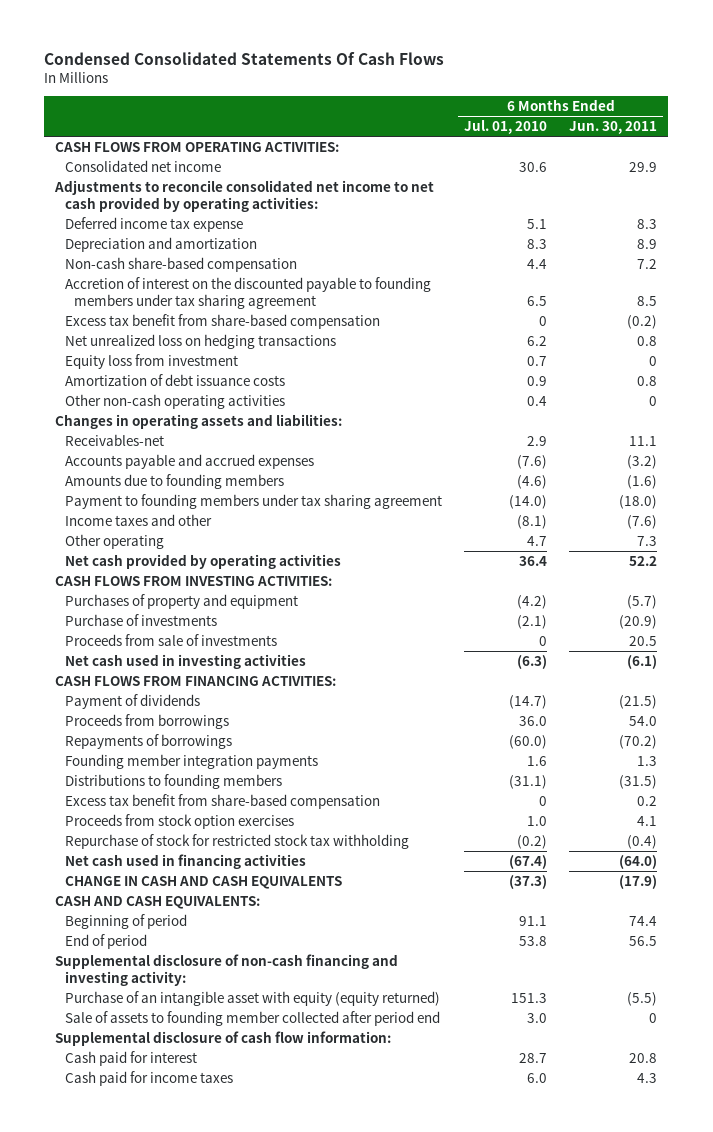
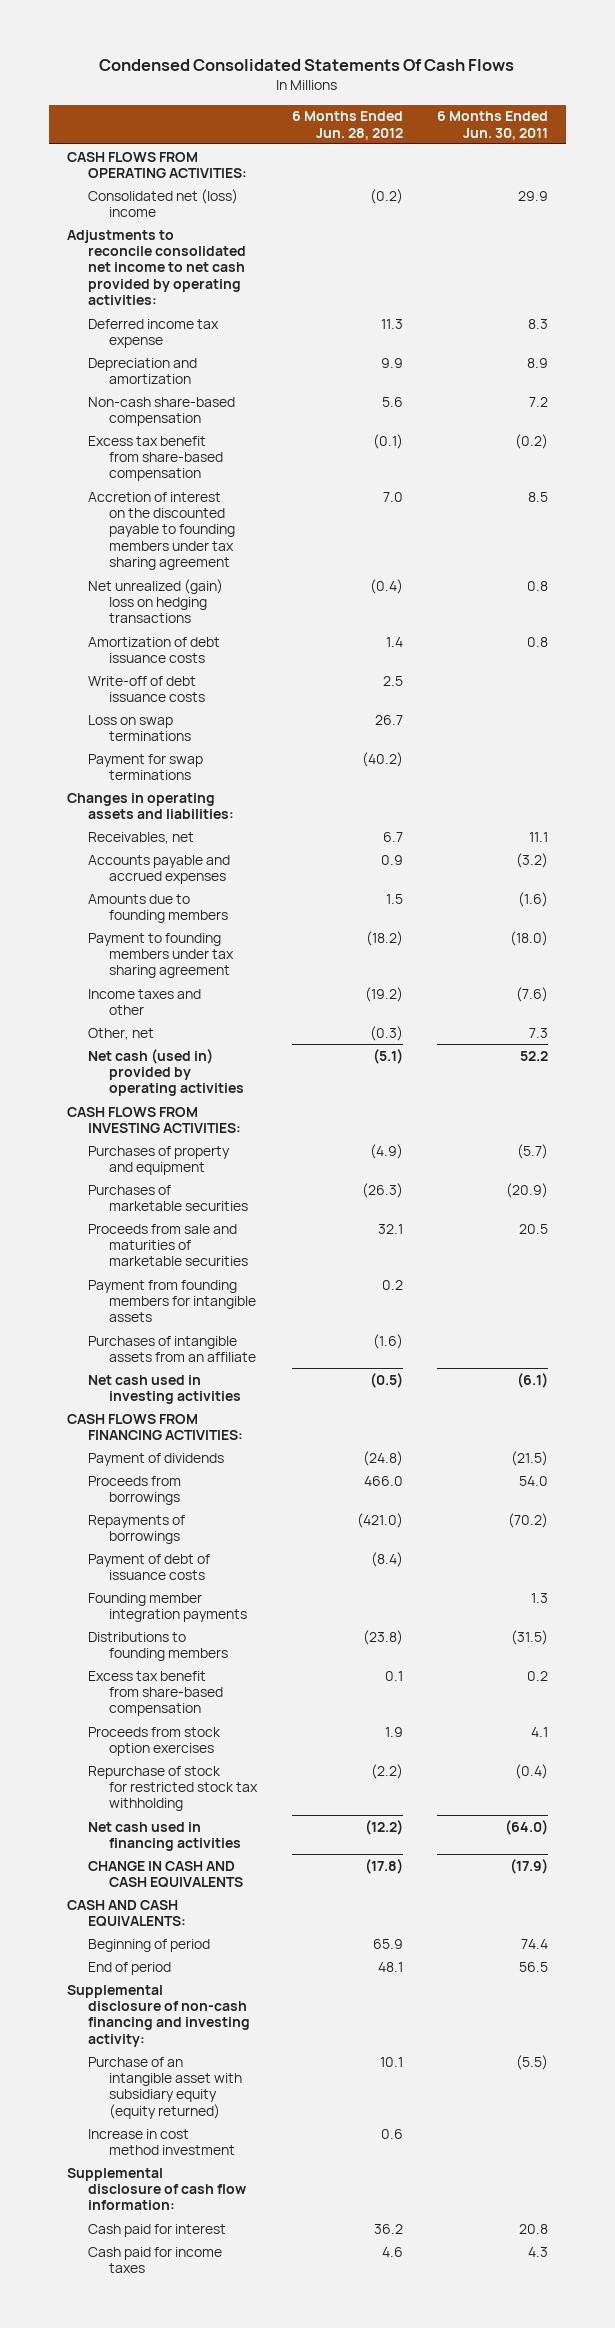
[463,120,547,135] Jul. 01, 2010 -> none
none -> [291,111,403,140] 6 Months Ended Jun. 28, 2012
[64,159,221,172] Consolidated net income -> [87,188,238,218] Consolidated net (loss) income
[64,353,238,369] Equity loss from investment -> none
[64,276,431,309] Accretion of interest on the discounted payable to founding members under tax sharing agreement -> [87,491,235,571] Accretion of interest on the discounted payable to founding members under tax sharing agreement
[64,333,336,349] Net unrealized loss on hedging transactions -> [87,578,223,624] Net unrealized (gain) loss on hedging transactions
[64,393,285,409] Other non-cash operating activities -> none
none -> [87,675,205,703] Write-off of debt issuance costs
none -> [87,714,191,742] Loss on swap terminations
none -> [87,753,203,781] Payment for swap terminations
[64,433,164,446] Receivables-net -> [87,831,194,844] Receivables, net
[64,533,164,549] Other operating -> [87,1027,154,1040] Other, net
[64,553,341,569] Net cash provided by operating activities -> [87,1048,244,1097] Net cash (used in) provided by operating activities
[64,613,217,626] Purchase of investments -> [87,1184,248,1212] Purchases of marketable securities
[64,633,277,646] Proceeds from sale of investments -> [87,1223,248,1267] Proceeds from sale and maturities of marketable securities
none -> [87,1279,256,1323] Payment from founding members for intangible assets
none -> [87,1335,256,1363] Purchases of intangible assets from an affiliate
none -> [87,1553,210,1581] Payment of debt of issuance costs
[64,1010,440,1026] Sale of assets to founding member collected after period end -> none
[64,990,440,1006] Purchase of an intangible asset with equity (equity returned) -> [87,2056,242,2119] Purchase of an intangible asset with subsidiary equity (equity returned)
none -> [87,2128,235,2156] Increase in cost method investment

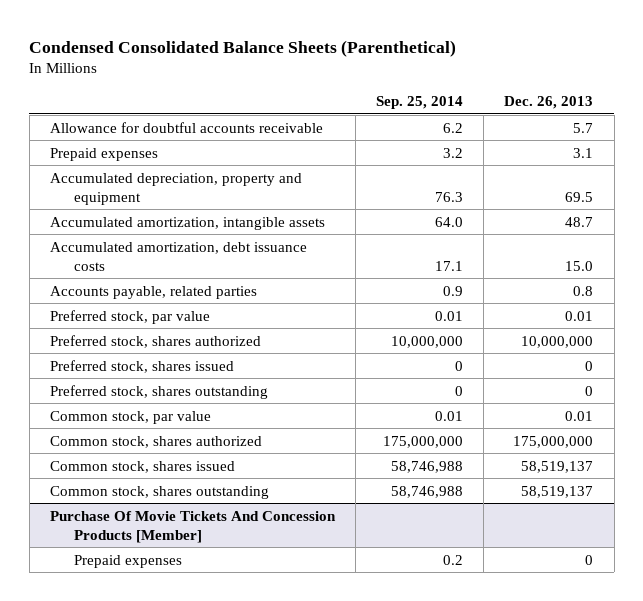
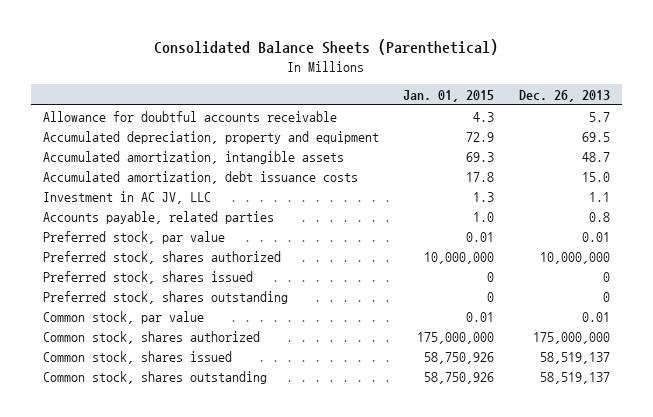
[29,39,457,57] Condensed Consolidated Balance Sheets (Parenthetical) -> [154,39,499,56] Consolidated Balance Sheets (Parenthetical)
[376,96,464,110] Sep. 25, 2014 -> none
none -> [403,90,495,103] Jan. 01, 2015
[49,147,158,161] Prepaid expenses -> none
none -> [42,190,211,204] Investment in AC JV, LLC
[49,510,336,543] Purchase Of Movie Tickets And Concession Products [Member] -> none
[73,554,182,568] Prepaid expenses -> none

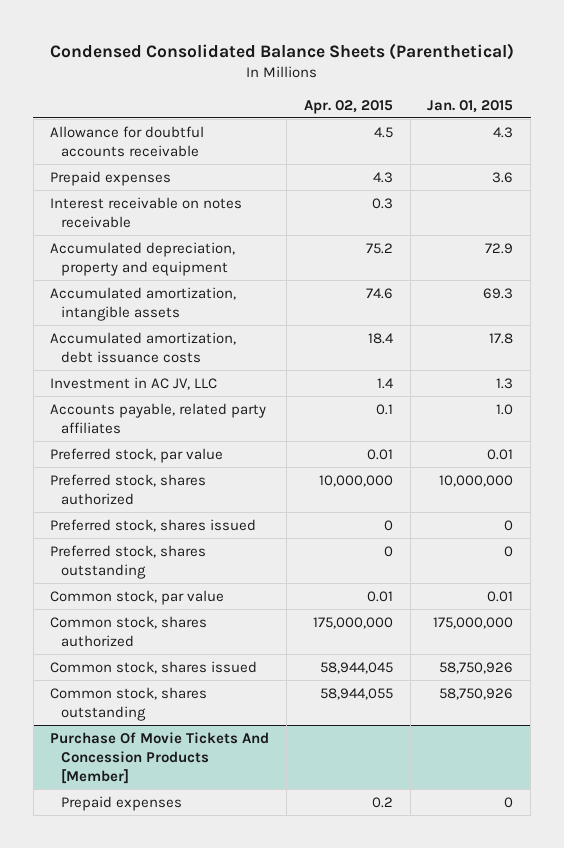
[154,39,499,56] Consolidated Balance Sheets (Parenthetical) -> [49,42,514,60] Condensed Consolidated Balance Sheets (Parenthetical)
[518,90,610,103] Dec. 26, 2013 -> none
none -> [303,99,393,114] Apr. 02, 2015
none -> [50,170,172,186] Prepaid expenses
none -> [50,196,243,228] Interest receivable on notes receivable
[42,210,274,224] Accounts payable, related parties -> [50,402,267,434] Accounts payable, related party affiliates
none -> [50,731,270,785] Purchase Of Movie Tickets And Concession Products [Member]
none -> [61,795,183,811] Prepaid expenses

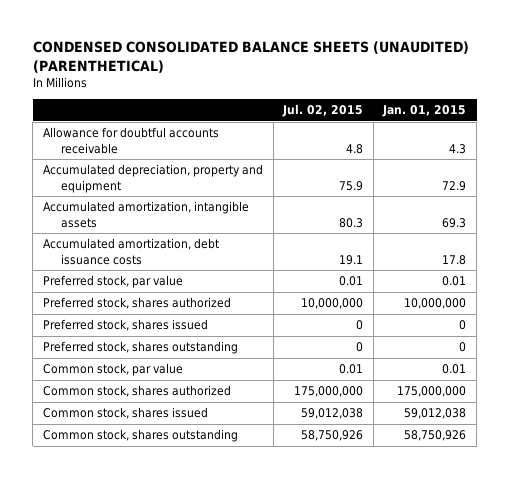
[49,42,514,60] Condensed Consolidated Balance Sheets (Parenthetical) -> [32,40,469,73] CONDENSED CONSOLIDATED BALANCE SHEETS (UNAUDITED) (PARENTHETICAL)
[303,99,393,114] Apr. 02, 2015 -> none
none -> [282,104,364,118] Jul. 02, 2015
[50,170,172,186] Prepaid expenses -> none
[50,196,243,228] Interest receivable on notes receivable -> none
[50,376,218,390] Investment in AC JV, LLC -> none
[50,402,267,434] Accounts payable, related party affiliates -> none
[439,661,514,674] 58,750,926 -> [404,408,467,420] 59,012,038
[50,731,270,785] Purchase Of Movie Tickets And Concession Products [Member] -> none
[61,795,183,811] Prepaid expenses -> none

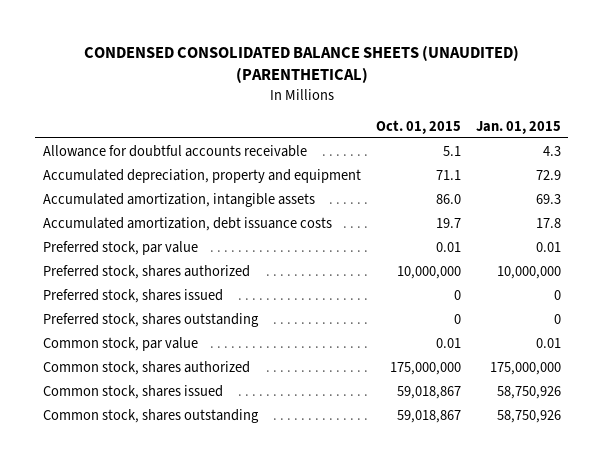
[282,104,364,118] Jul. 02, 2015 -> none
none -> [375,119,461,134] Oct. 01, 2015
[404,408,467,420] 59,012,038 -> [496,385,561,399] 58,750,926

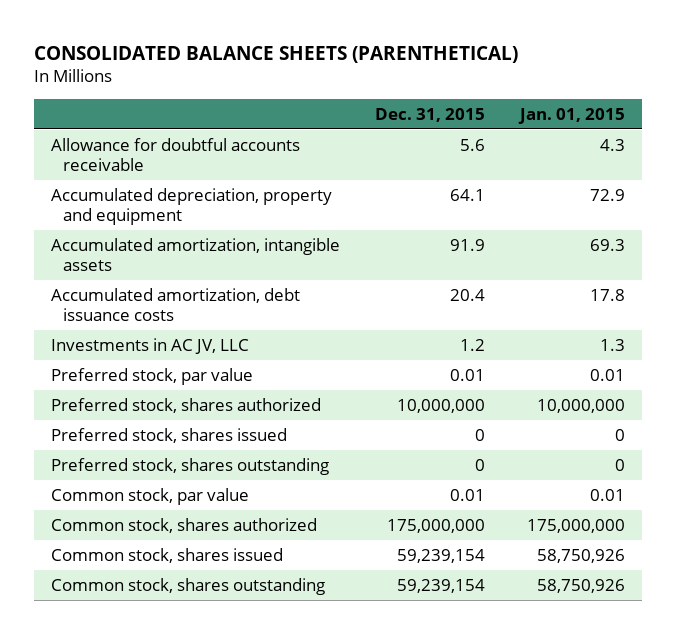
[83,44,519,84] CONDENSED CONSOLIDATED BALANCE SHEETS (UNAUDITED) (PARENTHETICAL) -> [33,45,518,63] CONSOLIDATED BALANCE SHEETS (PARENTHETICAL)
[375,119,461,134] Oct. 01, 2015 -> none
none -> [374,107,485,122] Dec. 31, 2015
none -> [51,337,250,354] Investments in AC JV, LLC

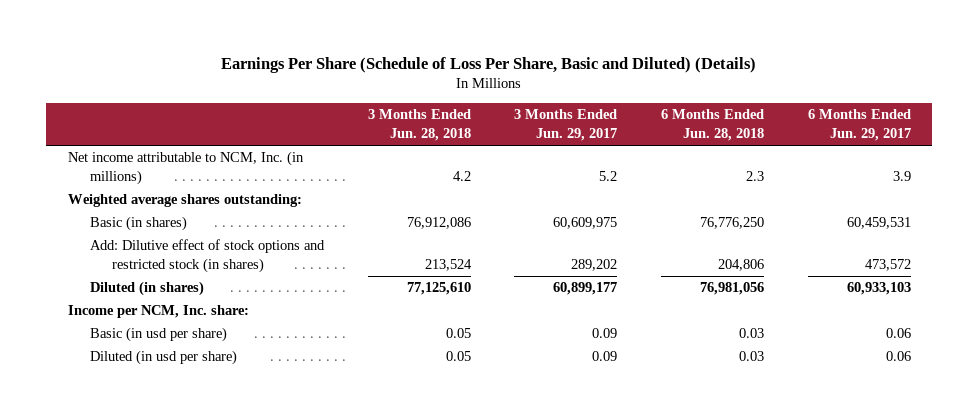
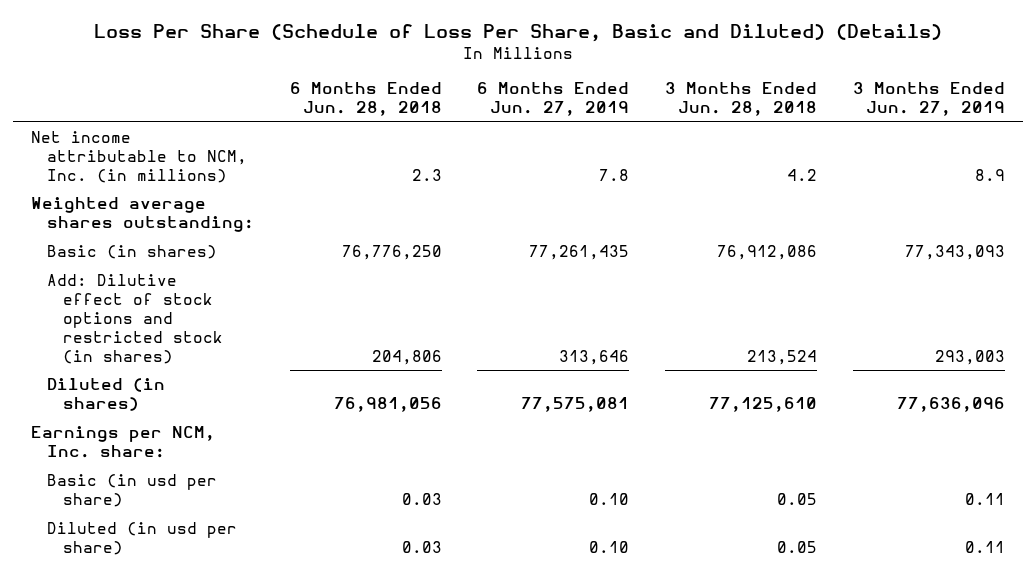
[221,56,757,73] Earnings Per Share (Schedule of Loss Per Share, Basic and Diluted) (Details) -> [93,23,942,42] Loss Per Share (Schedule of Loss Per Share, Basic and Diluted) (Details)
[514,109,618,142] 3 Months Ended Jun. 29, 2017 -> none
[807,109,911,142] 6 Months Ended Jun. 29, 2017 -> none
none -> [477,82,630,117] 6 Months Ended Jun. 27, 2019
none -> [852,82,1005,117] 3 Months Ended Jun. 27, 2019
[68,305,250,319] Income per NCM, Inc. share: -> [31,426,216,459] Earnings per NCM, Inc. share:

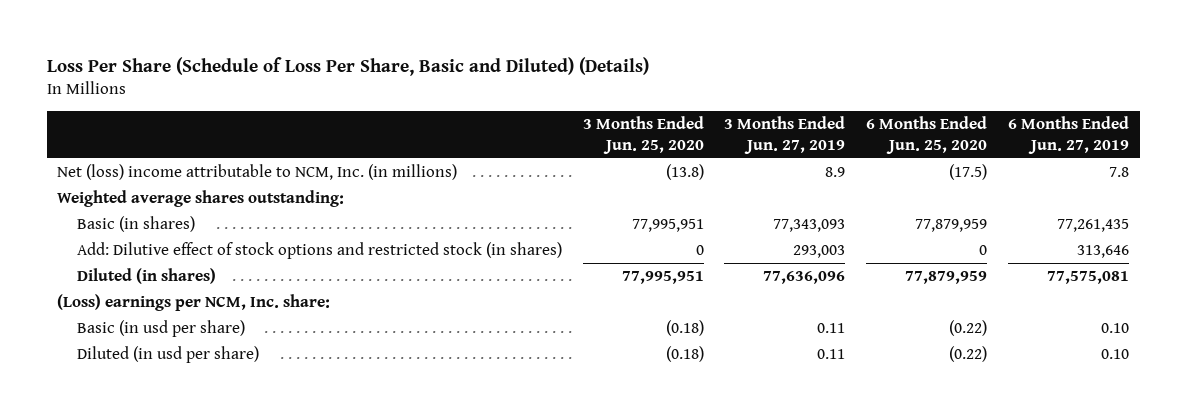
[289,82,442,117] 6 Months Ended Jun. 28, 2018 -> none
[665,82,818,117] 3 Months Ended Jun. 28, 2018 -> none
none -> [582,116,704,155] 3 Months Ended Jun. 25, 2020
none -> [866,116,988,155] 6 Months Ended Jun. 25, 2020
[31,131,248,183] Net income attributable to NCM, Inc. (in millions) -> [57,164,458,181] Net (loss) income attributable to NCM, Inc. (in millions)
[31,426,216,459] Earnings per NCM, Inc. share: -> [57,294,331,312] (Loss) earnings per NCM, Inc. share:

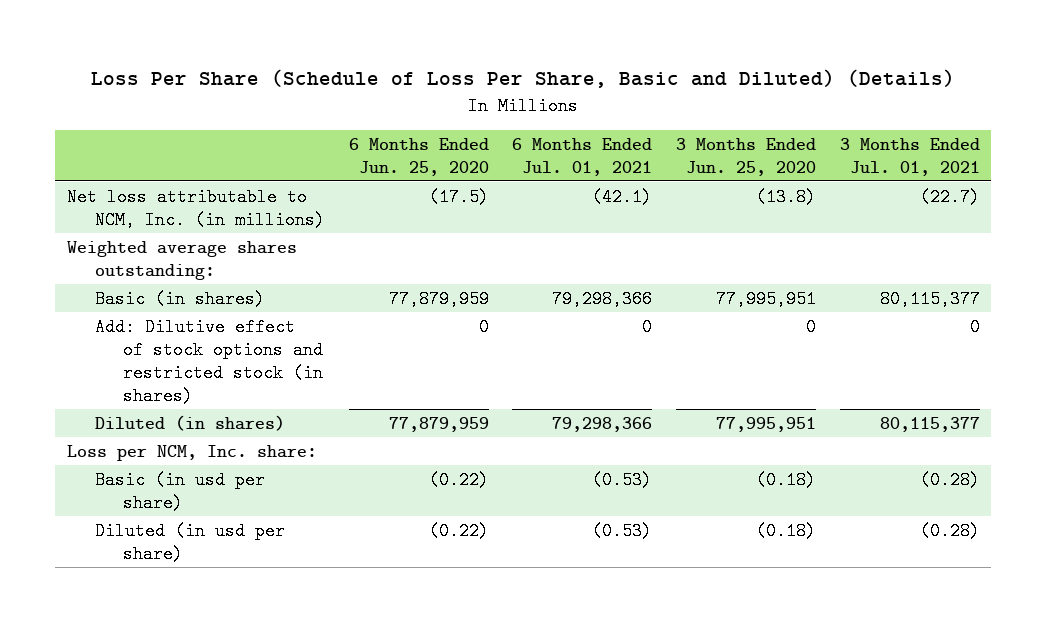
[724,116,846,155] 3 Months Ended Jun. 27, 2019 -> none
[1008,116,1130,155] 6 Months Ended Jun. 27, 2019 -> none
none -> [512,137,653,176] 6 Months Ended Jul. 01, 2021
none -> [839,137,980,176] 3 Months Ended Jul. 01, 2021
[57,164,458,181] Net (loss) income attributable to NCM, Inc. (in millions) -> [67,187,326,229] Net loss attributable to NCM, Inc. (in millions)
[57,294,331,312] (Loss) earnings per NCM, Inc. share: -> [67,444,318,461] Loss per NCM, Inc. share:

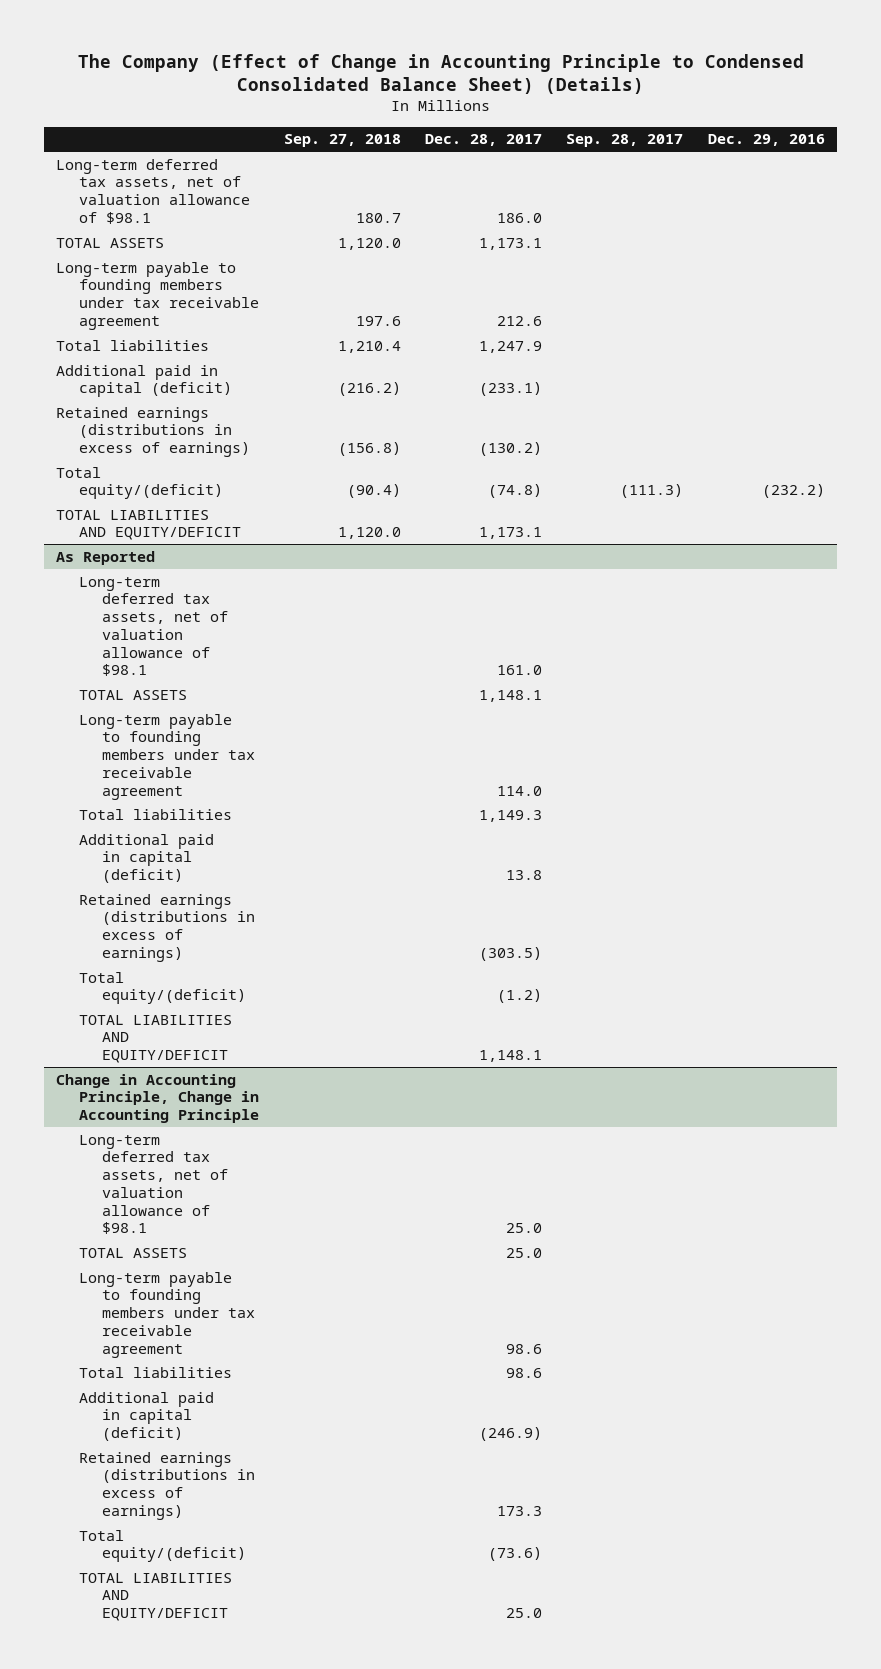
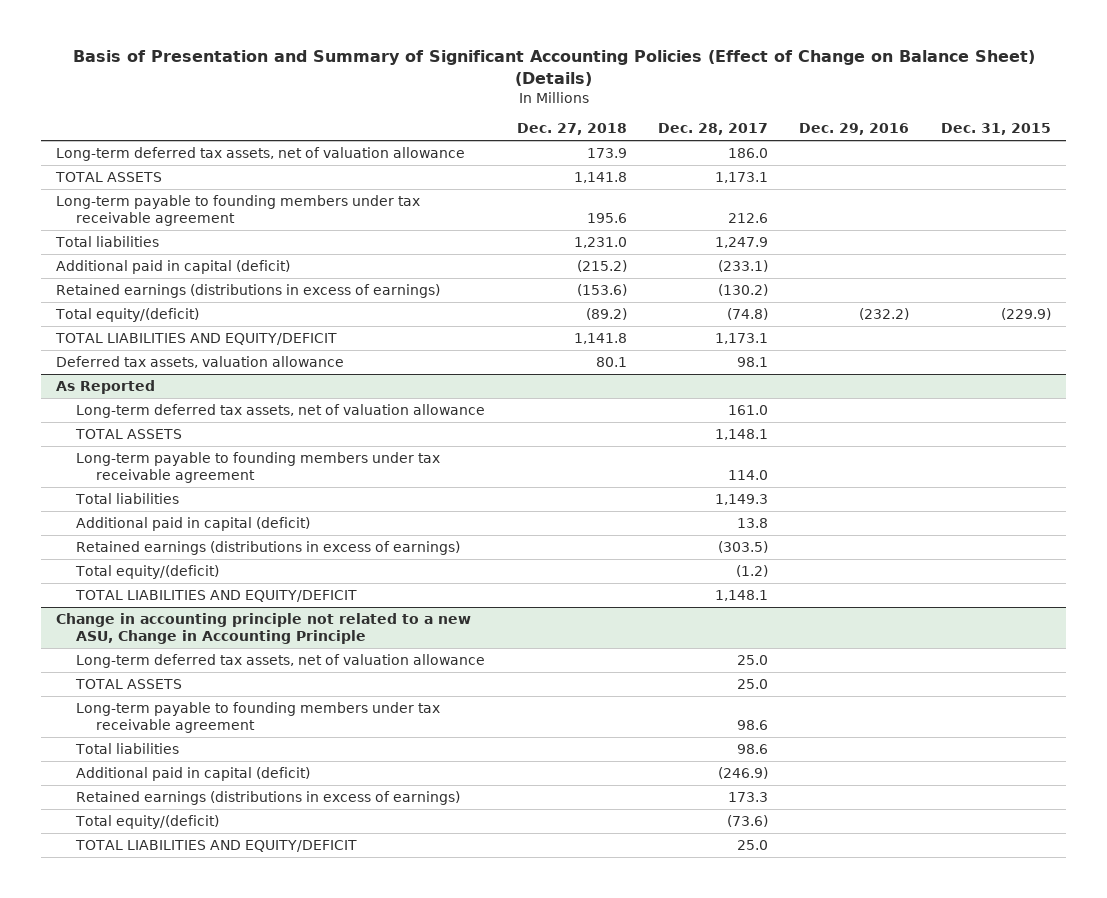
[77,53,804,95] The Company (Effect of Change in Accounting Principle to Condensed Consolidated Balance Sheet) (Details) -> [72,50,1035,86] Basis of Presentation and Summary of Significant Accounting Policies (Effect of Change on Balance Sheet) (Details)
[283,134,401,148] Sep. 27, 2018 -> none
[566,134,684,148] Sep. 28, 2017 -> none
none -> [516,123,627,136] Dec. 27, 2018
none -> [940,123,1051,136] Dec. 31, 2015
[56,158,251,224] Long-term deferred tax assets, net of valuation allowance of $98.1 -> [56,147,466,162] Long-term deferred tax assets, net of valuation allowance
none -> [56,356,345,369] Deferred tax assets, valuation allowance
[79,576,229,677] Long-term deferred tax assets, net of valuation allowance of $98.1 -> [76,404,486,419] Long-term deferred tax assets, net of valuation allowance
[56,1073,260,1124] Change in Accounting Principle, Change in Accounting Principle -> none
none -> [56,613,472,645] Change in accounting principle not related to a new ASU, Change in Accounting Principle
[79,1134,229,1235] Long-term deferred tax assets, net of valuation allowance of $98.1 -> [76,654,486,669] Long-term deferred tax assets, net of valuation allowance

